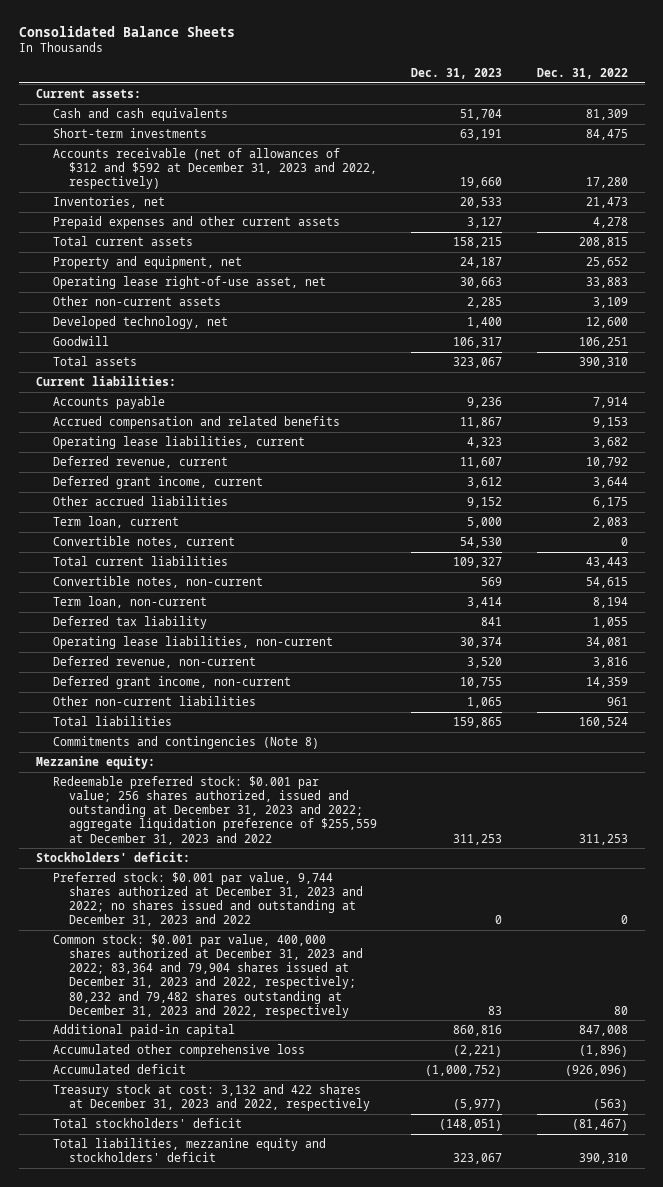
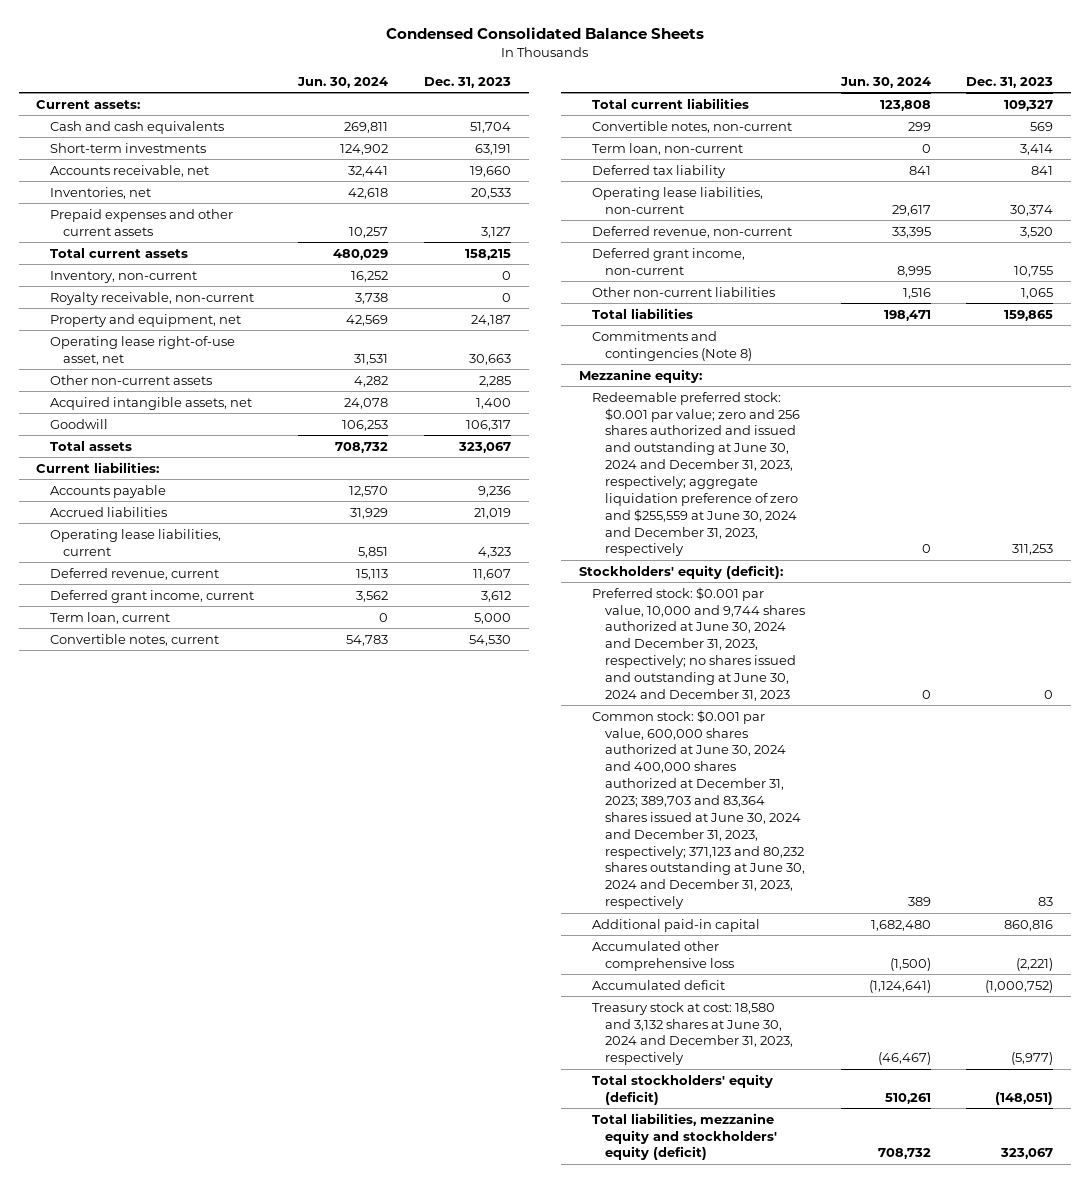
[18,25,235,37] Consolidated Balance Sheets -> [385,27,704,40] Condensed Consolidated Balance Sheets
[536,68,628,80] Dec. 31, 2022 -> none
none -> [297,76,389,88] Jun. 30, 2024
[52,147,378,190] Accounts receivable (net of allowances of $312 and $592 at December 31, 2023 and 2022, respectively) -> [49,164,209,177] Accounts receivable, net
none -> [49,270,197,283] Inventory, non-current
none -> [49,291,254,305] Royalty receivable, non-current
[52,315,228,329] Developed technology, net -> [49,396,252,410] Acquired intangible assets, net
[52,415,340,429] Accrued compensation and related benefits -> none
none -> [49,506,167,517] Accrued liabilities
[52,495,228,506] Other accrued liabilities -> none
[52,775,378,845] Redeemable preferred stock: $0.001 par value; 256 shares authorized, issued and outstanding at December 31, 2023 and 2022; aggregate liquidation preference of $255,559 at December 31, 2023 and 2022 -> [592,391,801,557] Redeemable preferred stock: $0.001 par value; zero and 256 shares authorized and issued and outstanding at June 30, 2024 and December 31, 2023, respectively; aggregate liquidation preference of zero and $255,559 at June 30, 2024 and December 31, 2023, respectively
[35,851,190,862] Stockholders' deficit: -> [579,564,784,579] Stockholders' equity (deficit):
[52,871,364,927] Preferred stock: $0.001 par value, 9,744 shares authorized at December 31, 2023 and 2022; no shares issued and outstanding at December 31, 2023 and 2022 -> [592,586,806,701] Preferred stock: $0.001 par value, 10,000 and 9,744 shares authorized at June 30, 2024 and December 31, 2023, respectively; no shares issued and outstanding at June 30, 2024 and December 31, 2023
[52,933,364,1018] Common stock: $0.001 par value, 400,000 shares authorized at December 31, 2023 and 2022; 83,364 and 79,904 shares issued at December 31, 2023 and 2022, respectively; 80,232 and 79,482 shares outstanding at December 31, 2023 and 2022, respectively -> [592,709,806,910] Common stock: $0.001 par value, 600,000 shares authorized at June 30, 2024 and 400,000 shares authorized at December 31, 2023; 389,703 and 83,364 shares issued at June 30, 2024 and December 31, 2023, respectively; 371,123 and 80,232 shares outstanding at June 30, 2024 and December 31, 2023, respectively
[52,1083,371,1112] Treasury stock at cost: 3,132 and 422 shares at December 31, 2023 and 2022, respectively -> [592,1001,794,1066] Treasury stock at cost: 18,580 and 3,132 shares at June 30, 2024 and December 31, 2023, respectively
[52,1117,242,1128] Total stockholders' deficit -> [592,1073,774,1105] Total stockholders' equity (deficit)
[52,1137,326,1163] Total liabilities, mezzanine equity and stockholders' deficit -> [592,1112,778,1161] Total liabilities, mezzanine equity and stockholders' equity (deficit)

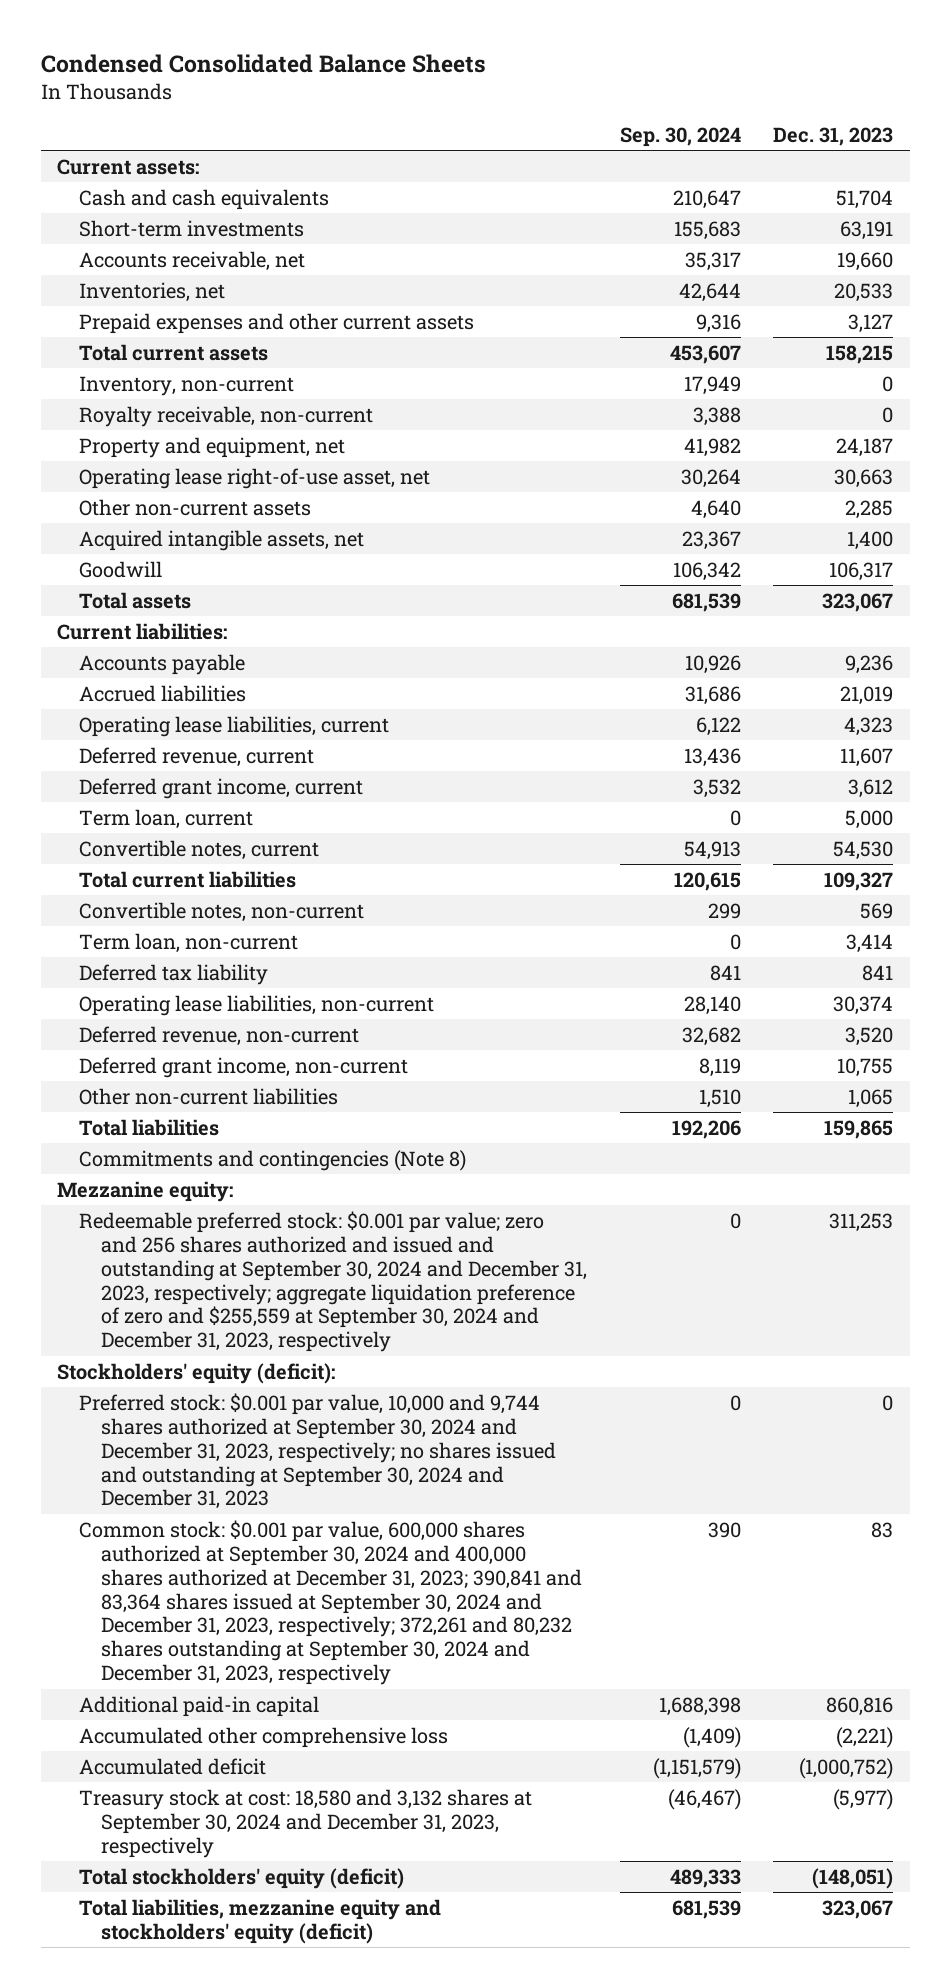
[297,76,389,88] Jun. 30, 2024 -> none
none -> [619,126,741,147] Sep. 30, 2024
[592,391,801,557] Redeemable preferred stock: $0.001 par value; zero and 256 shares authorized and issued and outstanding at June 30, 2024 and December 31, 2023, respectively; aggregate liquidation preference of zero and $255,559 at June 30, 2024 and December 31, 2023, respectively -> [79,1210,588,1353] Redeemable preferred stock: $0.001 par value; zero and 256 shares authorized and issued and outstanding at September 30, 2024 and December 31, 2023, respectively; aggregate liquidation preference of zero and $255,559 at September 30, 2024 and December 31, 2023, respectively
[592,586,806,701] Preferred stock: $0.001 par value, 10,000 and 9,744 shares authorized at June 30, 2024 and December 31, 2023, respectively; no shares issued and outstanding at June 30, 2024 and December 31, 2023 -> [79,1392,557,1510] Preferred stock: $0.001 par value, 10,000 and 9,744 shares authorized at September 30, 2024 and December 31, 2023, respectively; no shares issued and outstanding at September 30, 2024 and December 31, 2023
[592,709,806,910] Common stock: $0.001 par value, 600,000 shares authorized at June 30, 2024 and 400,000 shares authorized at December 31, 2023; 389,703 and 83,364 shares issued at June 30, 2024 and December 31, 2023, respectively; 371,123 and 80,232 shares outstanding at June 30, 2024 and December 31, 2023, respectively -> [79,1519,583,1686] Common stock: $0.001 par value, 600,000 shares authorized at September 30, 2024 and 400,000 shares authorized at December 31, 2023; 390,841 and 83,364 shares issued at September 30, 2024 and December 31, 2023, respectively; 372,261 and 80,232 shares outstanding at September 30, 2024 and December 31, 2023, respectively
[592,1001,794,1066] Treasury stock at cost: 18,580 and 3,132 shares at June 30, 2024 and December 31, 2023, respectively -> [79,1788,533,1858] Treasury stock at cost: 18,580 and 3,132 shares at September 30, 2024 and December 31, 2023, respectively

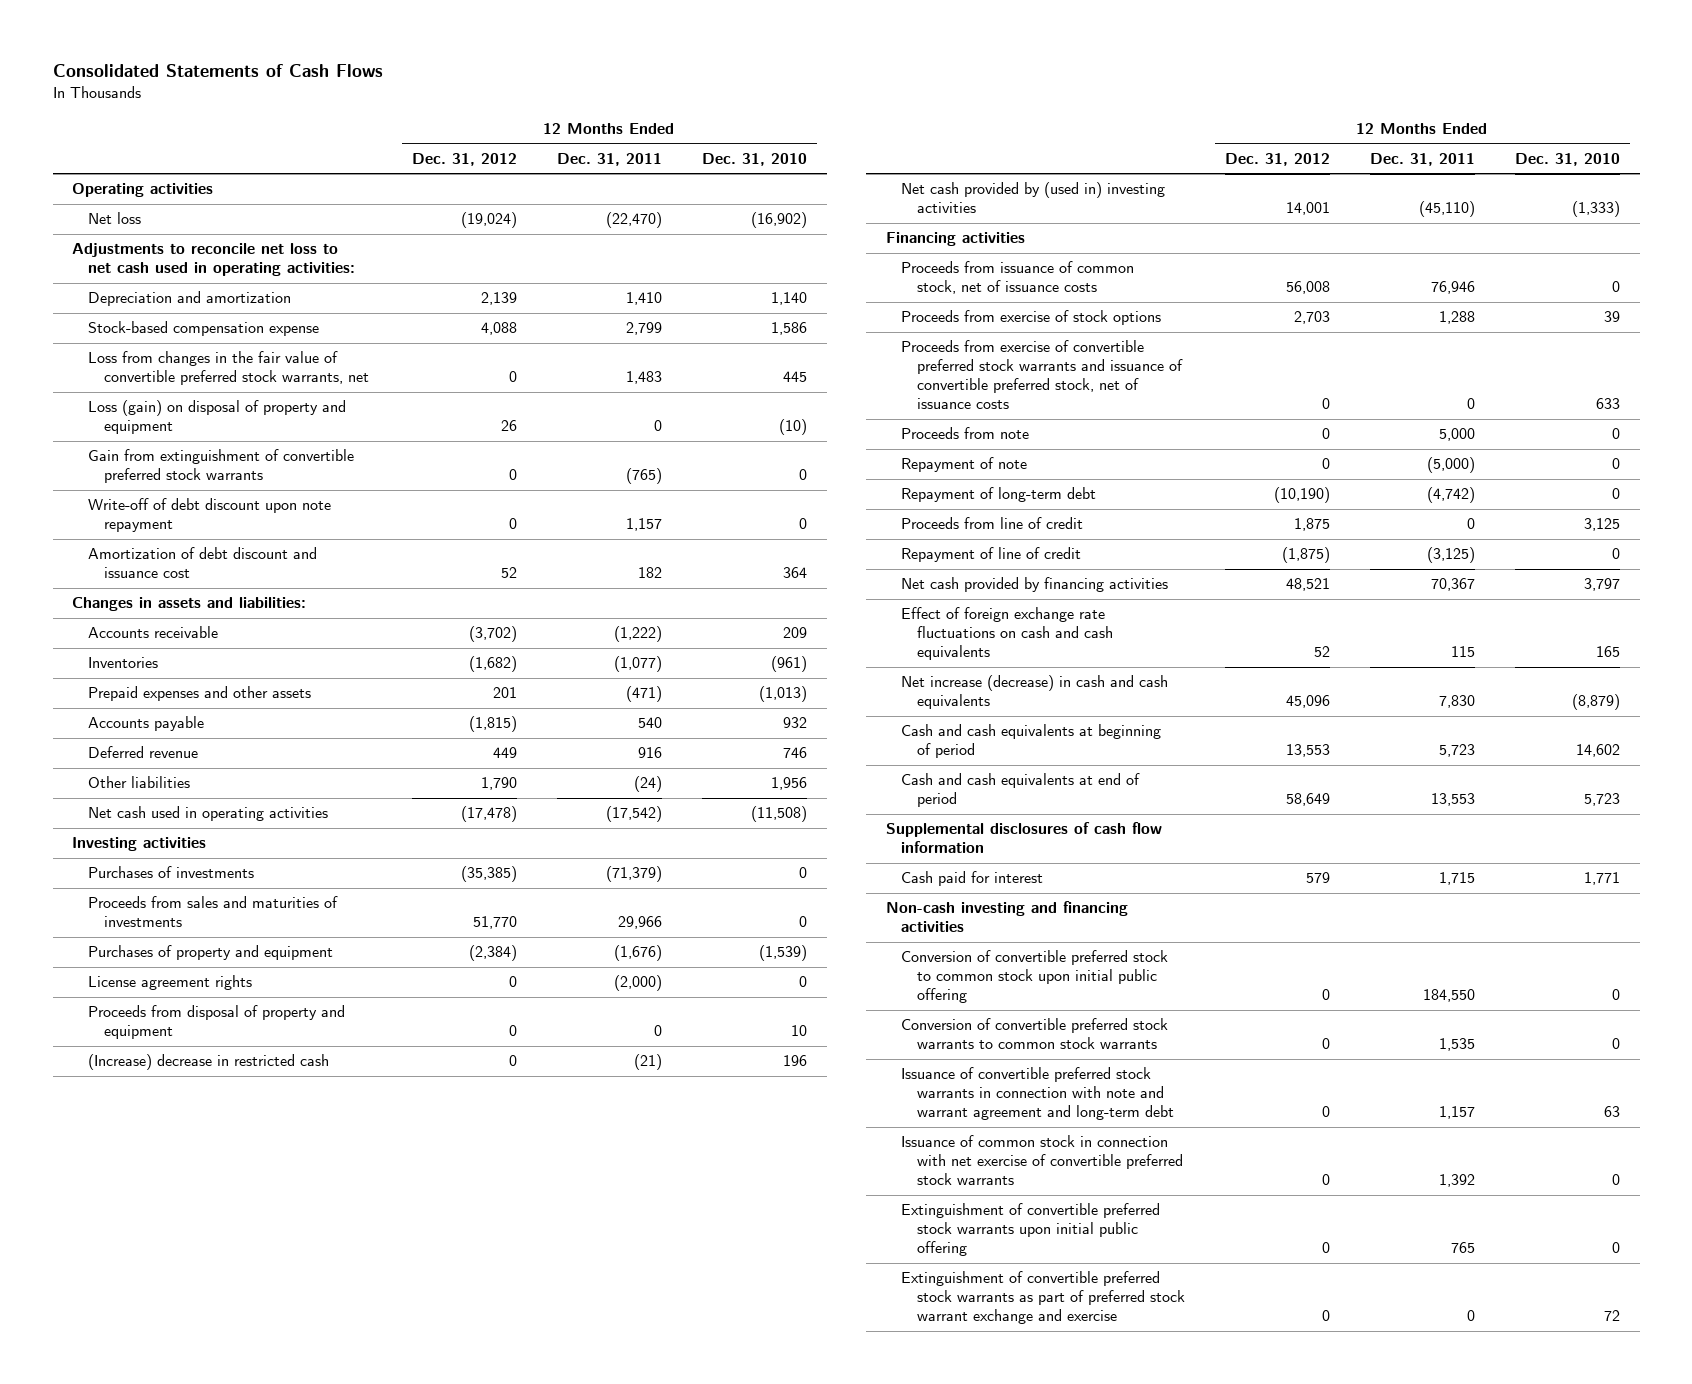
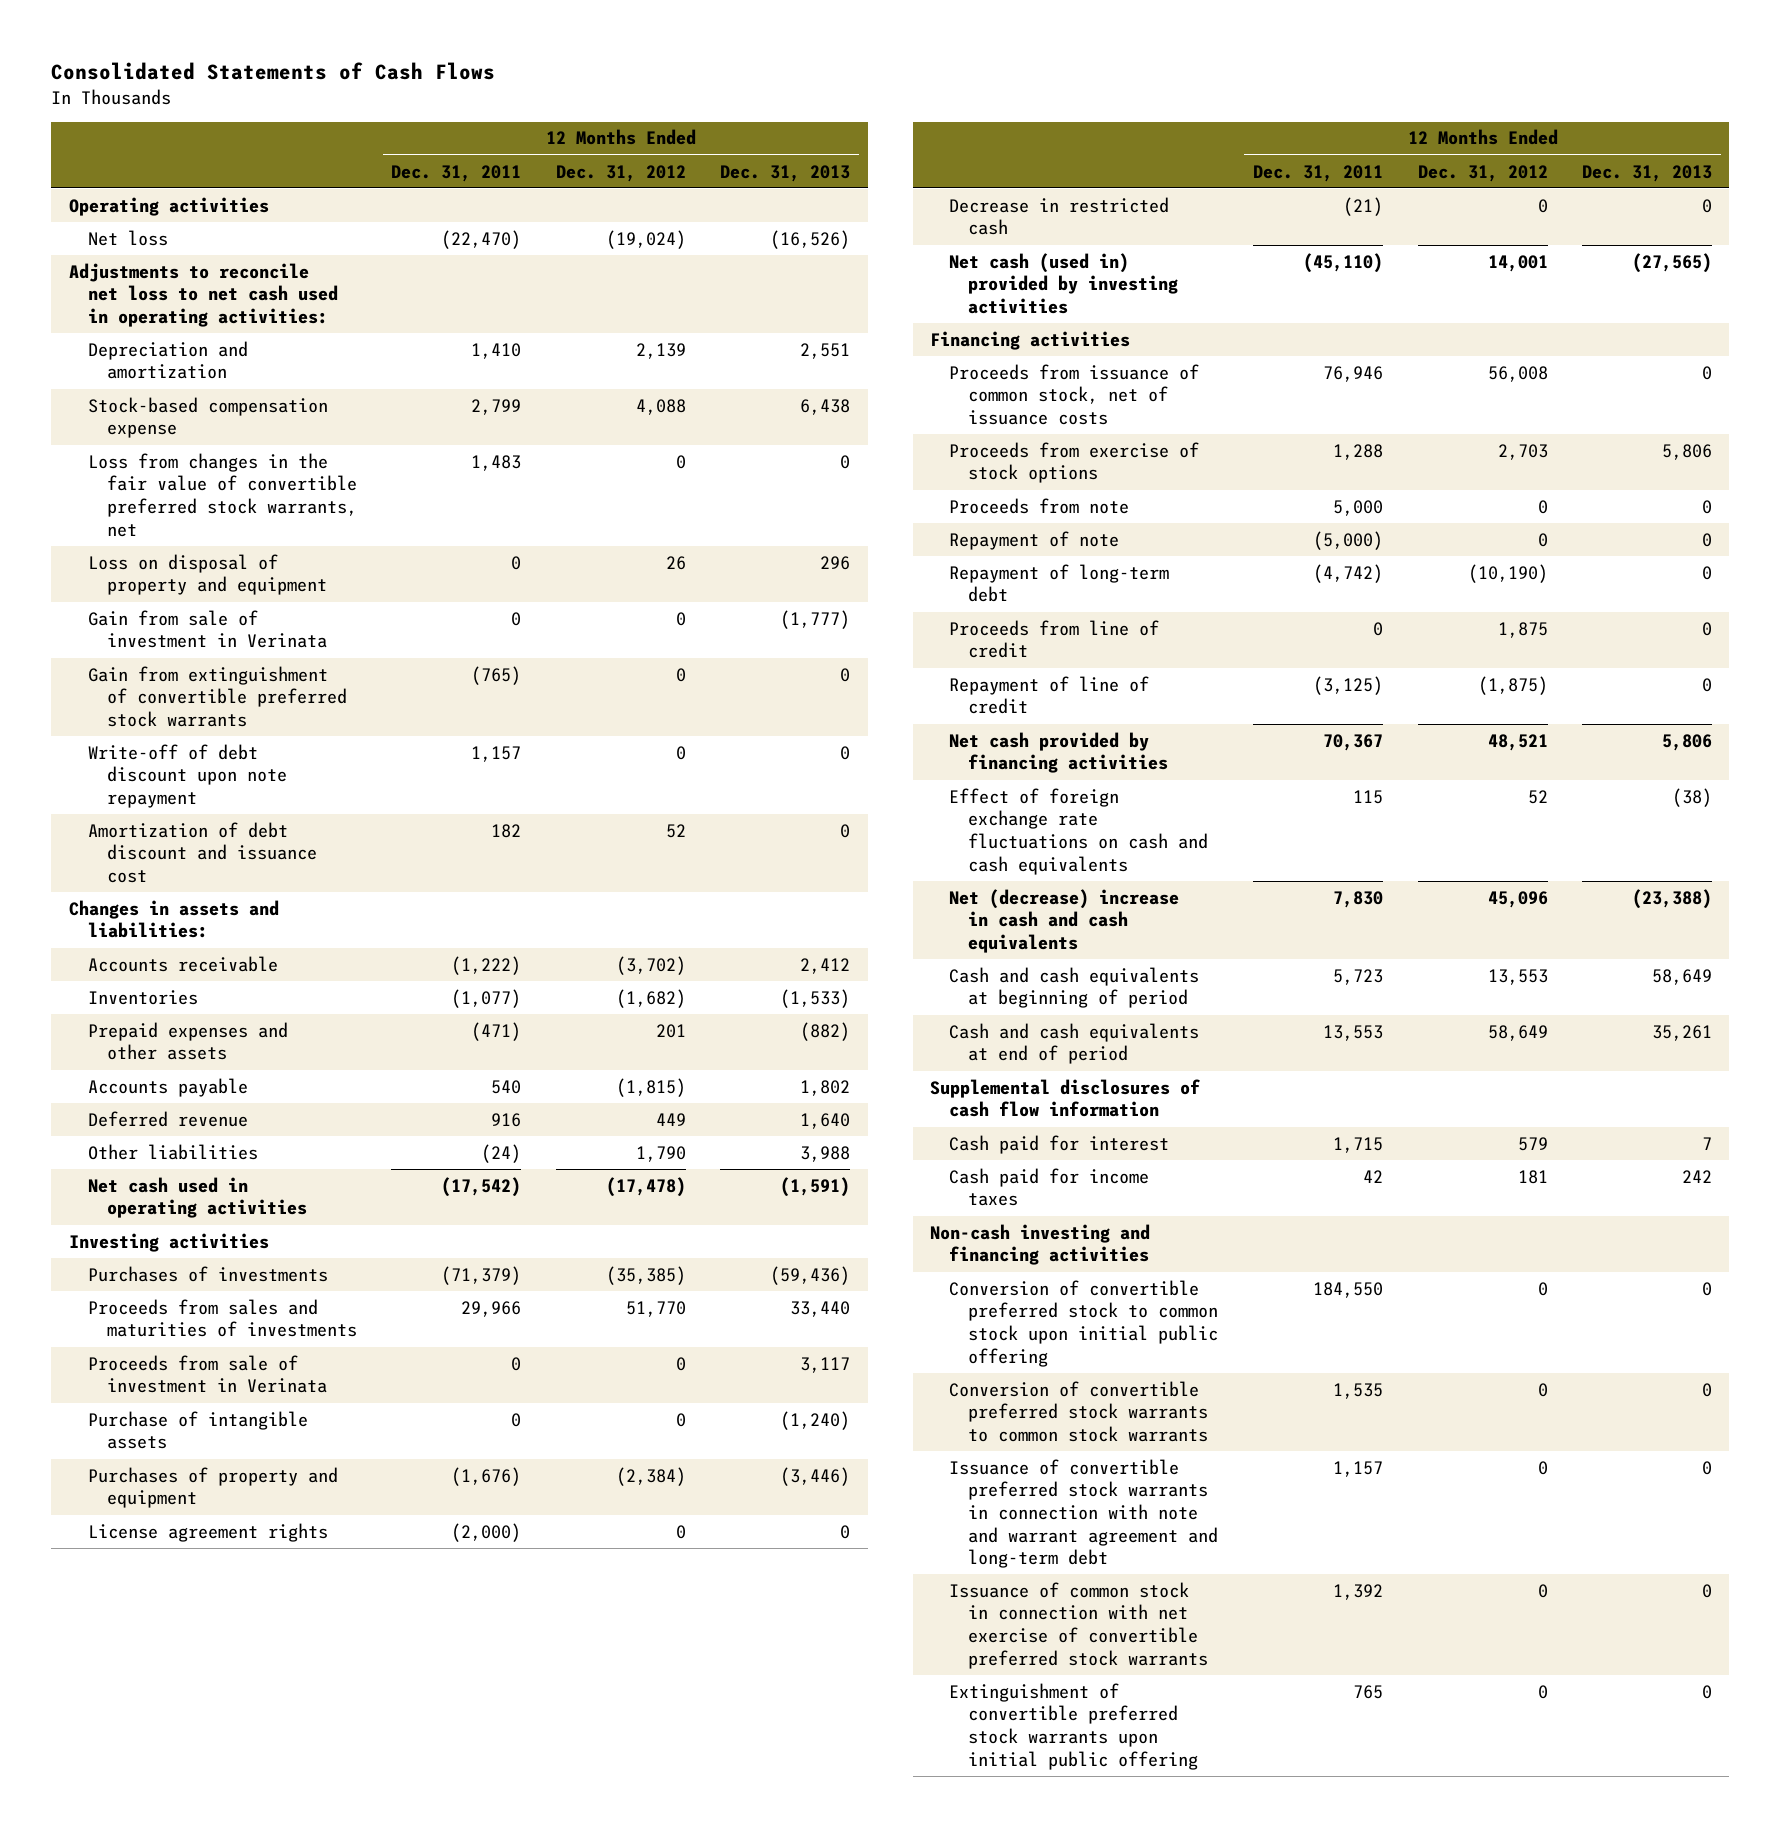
[701,152,807,166] Dec. 31, 2010 -> none
none -> [720,164,851,182] Dec. 31, 2013
[88,400,347,435] Loss (gain) on disposal of property and equipment -> [87,553,327,596] Loss on disposal of property and equipment
none -> [87,609,327,649] Gain from sale of investment in Verinata
none -> [87,1354,327,1394] Proceeds from sale of investment in Verinata
none -> [87,1410,308,1450] Purchase of intangible assets
[88,1005,346,1040] Proceeds from disposal of property and equipment -> none
[88,1054,330,1071] (Increase) decrease in restricted cash -> [949,196,1170,236] Decrease in restricted cash
[901,182,1166,214] Net cash provided by (used in) investing activities -> [949,252,1179,315] Net cash (used in) provided by investing activities
[901,340,1184,410] Proceeds from exercise of convertible preferred stock warrants and issuance of convertible preferred stock, net of issuance costs -> none
[901,675,1169,710] Net increase (decrease) in cash and cash equivalents -> [949,888,1180,954] Net (decrease) increase in cash and cash equivalents
none -> [949,1167,1150,1207] Cash paid for income taxes
[901,1271,1186,1325] Extinguishment of convertible preferred stock warrants as part of preferred stock warrant exchange and exercise -> none

